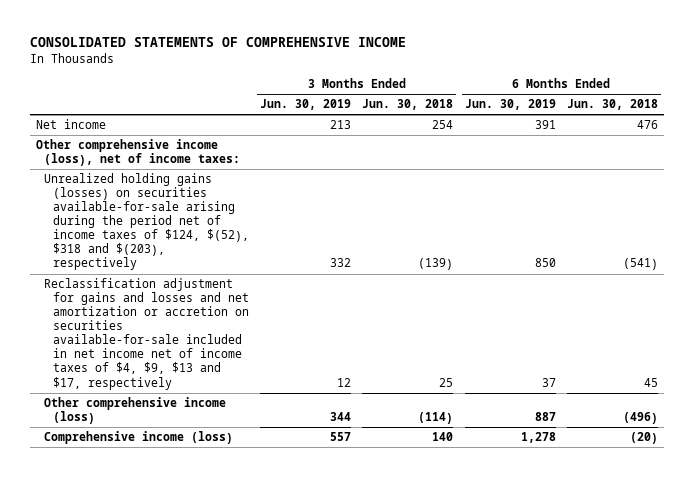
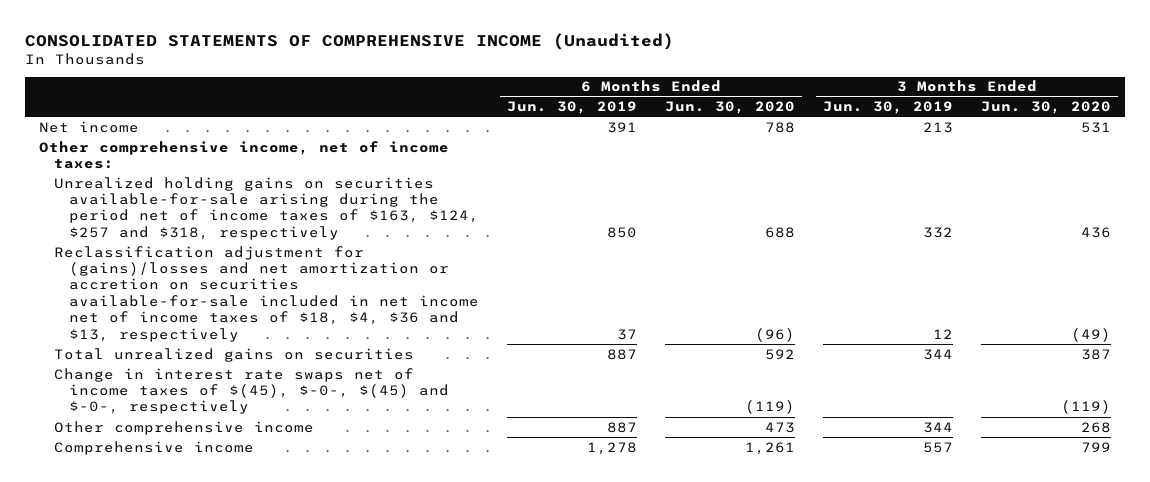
[29,37,406,48] CONSOLIDATED STATEMENTS OF COMPREHENSIVE INCOME -> [24,32,674,50] CONSOLIDATED STATEMENTS OF COMPREHENSIVE INCOME (Unaudited)
[362,99,454,111] Jun. 30, 2018 -> none
[567,99,659,111] Jun. 30, 2018 -> none
none -> [665,101,796,115] Jun. 30, 2020
none -> [981,101,1112,115] Jun. 30, 2020
[35,139,241,167] Other comprehensive income (loss), net of income taxes: -> [38,140,449,169] Other comprehensive income, net of income taxes:
[44,173,249,271] Unrealized holding gains (losses) on securities available-for-sale arising during the period net of income taxes of $124, $(52), $318 and $(203), respectively -> [54,176,480,240] Unrealized holding gains on securities available-for-sale arising during the period net of income taxes of $163, $124, $257 and $318, respectively
[44,278,249,390] Reclassification adjustment for gains and losses and net amortization or accretion on securities available-for-sale included in net income net of income taxes of $4, $9, $13 and $17, respectively -> [54,245,480,342] Reclassification adjustment for (gains)/losses and net amortization or accretion on securities available-for-sale included in net income net of income taxes of $18, $4, $36 and $13, respectively
none -> [54,347,415,362] Total unrealized gains on securities
none -> [54,367,450,415] Change in interest rate swaps net of income taxes of $(45), $-0-, $(45) and $-0-, respectively
[44,397,227,425] Other comprehensive income (loss) -> [54,420,315,435] Other comprehensive income
[44,431,234,445] Comprehensive income (loss) -> [54,440,255,455] Comprehensive income

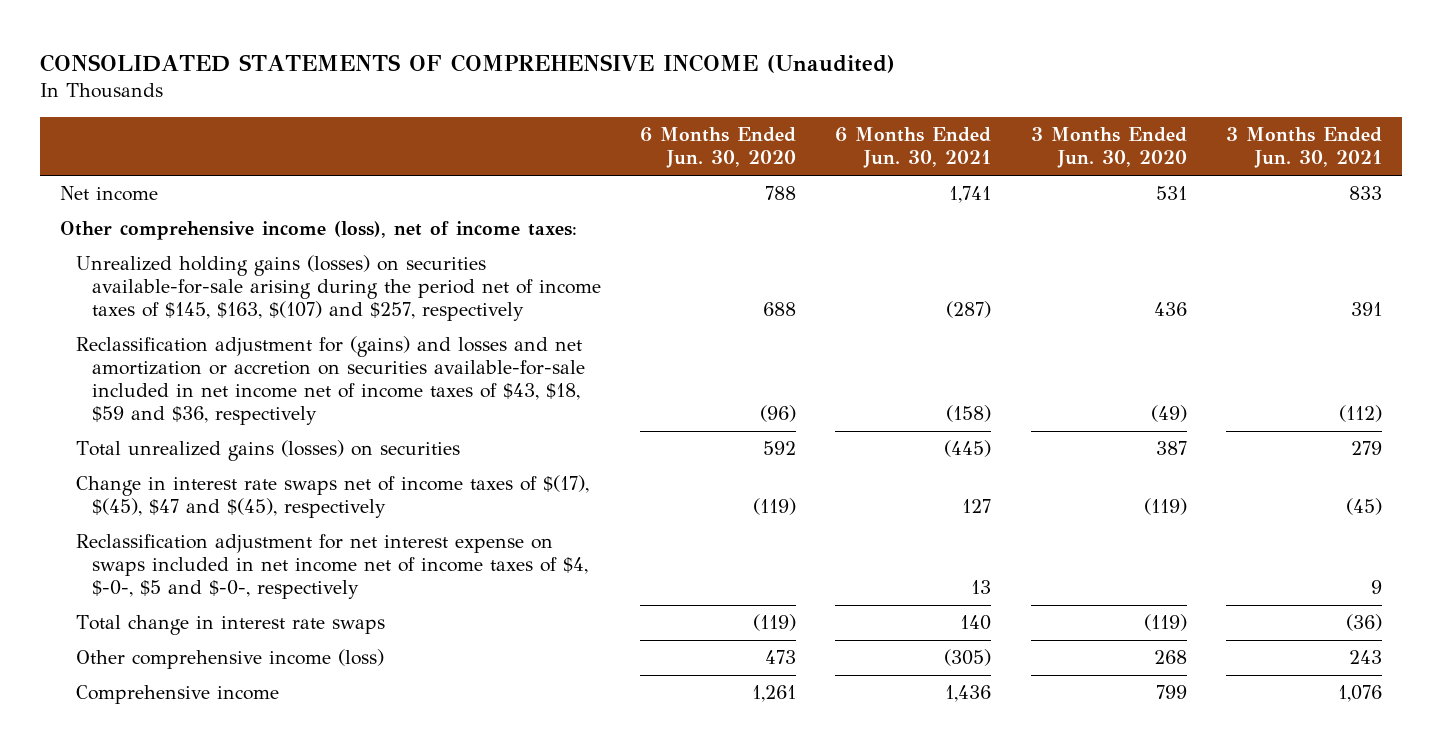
[507,101,638,115] Jun. 30, 2019 -> none
[823,101,954,115] Jun. 30, 2019 -> none
none -> [835,127,992,169] 6 Months Ended Jun. 30, 2021
none -> [1226,127,1383,169] 3 Months Ended Jun. 30, 2021
[38,140,449,169] Other comprehensive income, net of income taxes: -> [59,221,577,241] Other comprehensive income (loss), net of income taxes:
[54,176,480,240] Unrealized holding gains on securities available-for-sale arising during the period net of income taxes of $163, $124, $257 and $318, respectively -> [75,255,601,322] Unrealized holding gains (losses) on securities available-for-sale arising during the period net of income taxes of $145, $163, $(107) and $257, respectively
[54,245,480,342] Reclassification adjustment for (gains)/losses and net amortization or accretion on securities available-for-sale included in net income net of income taxes of $18, $4, $36 and $13, respectively -> [75,336,585,426] Reclassification adjustment for (gains) and losses and net amortization or accretion on securities available-for-sale included in net income net of income taxes of $43, $18, $59 and $36, respectively
[54,347,415,362] Total unrealized gains on securities -> [75,440,460,462] Total unrealized gains (losses) on securities
[54,367,450,415] Change in interest rate swaps net of income taxes of $(45), $-0-, $(45) and $-0-, respectively -> [75,475,589,519] Change in interest rate swaps net of income taxes of $(17), $(45), $47 and $(45), respectively
none -> [75,534,588,600] Reclassification adjustment for net interest expense on swaps included in net income net of income taxes of $4, $-0-, $5 and $-0-, respectively
none -> [75,615,385,636] Total change in interest rate swaps
[54,420,315,435] Other comprehensive income -> [75,649,384,670] Other comprehensive income (loss)

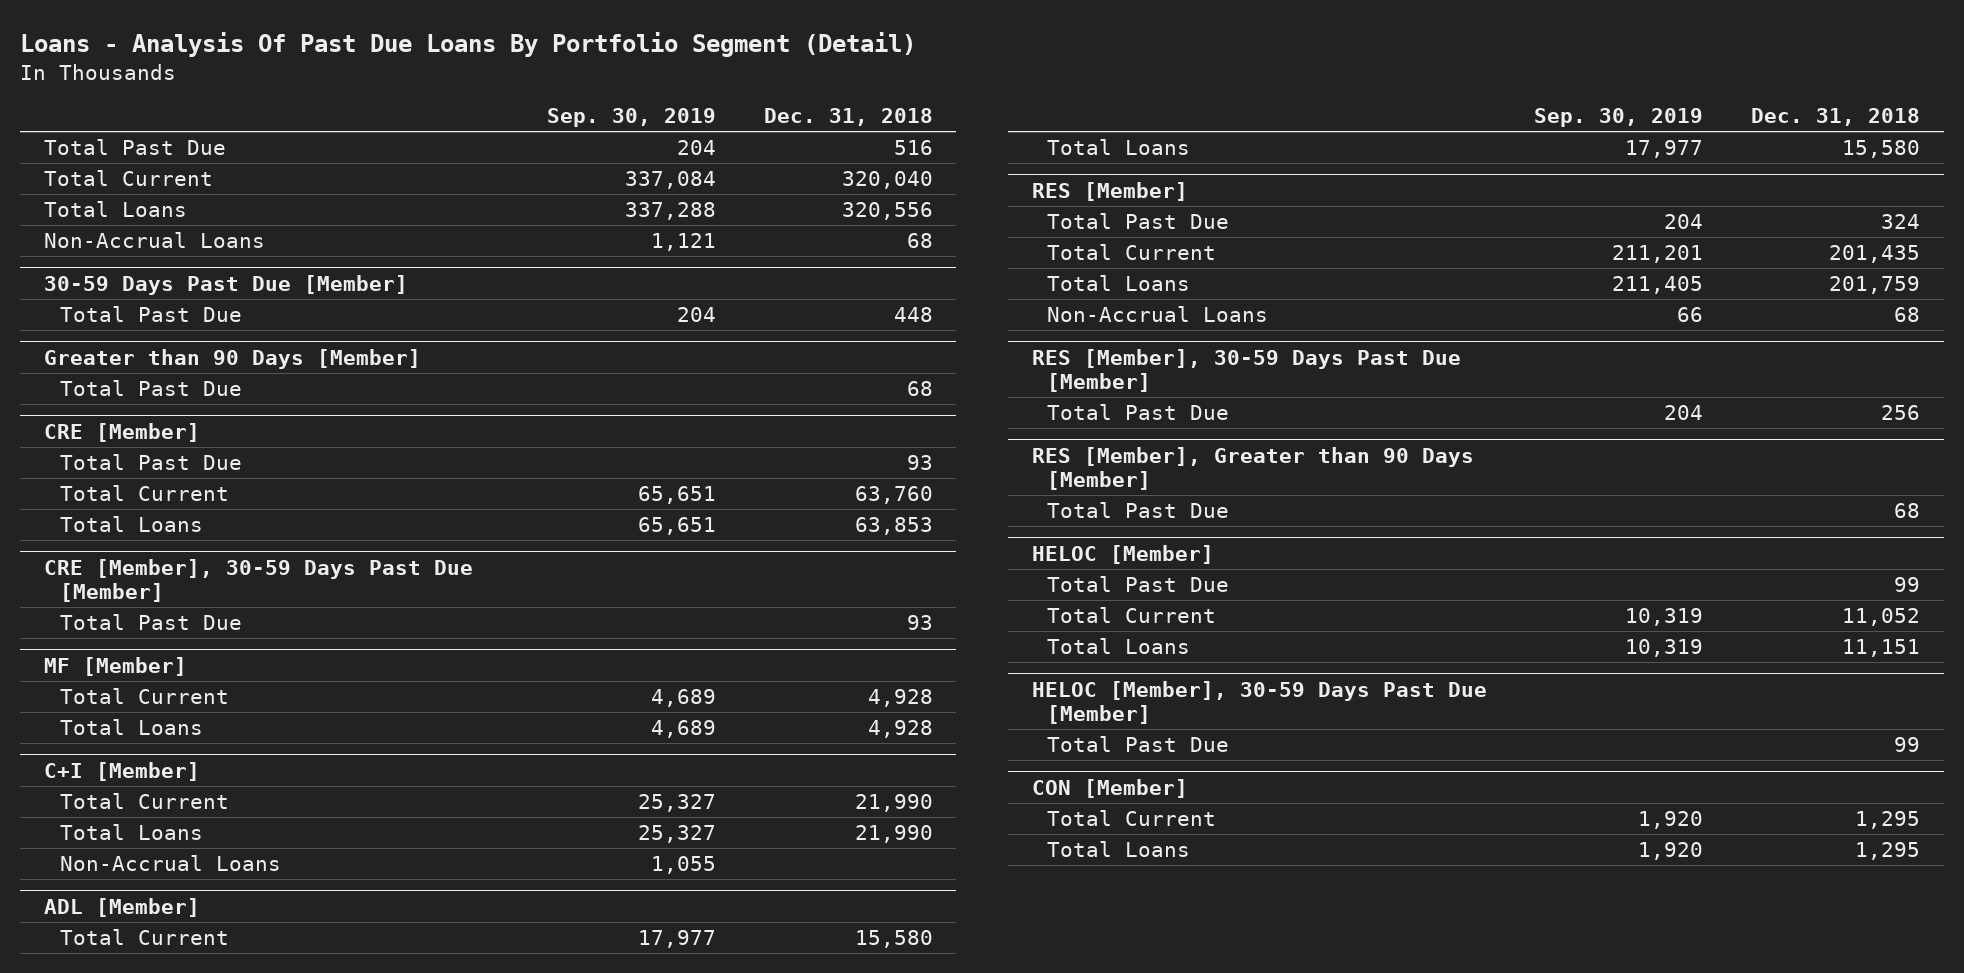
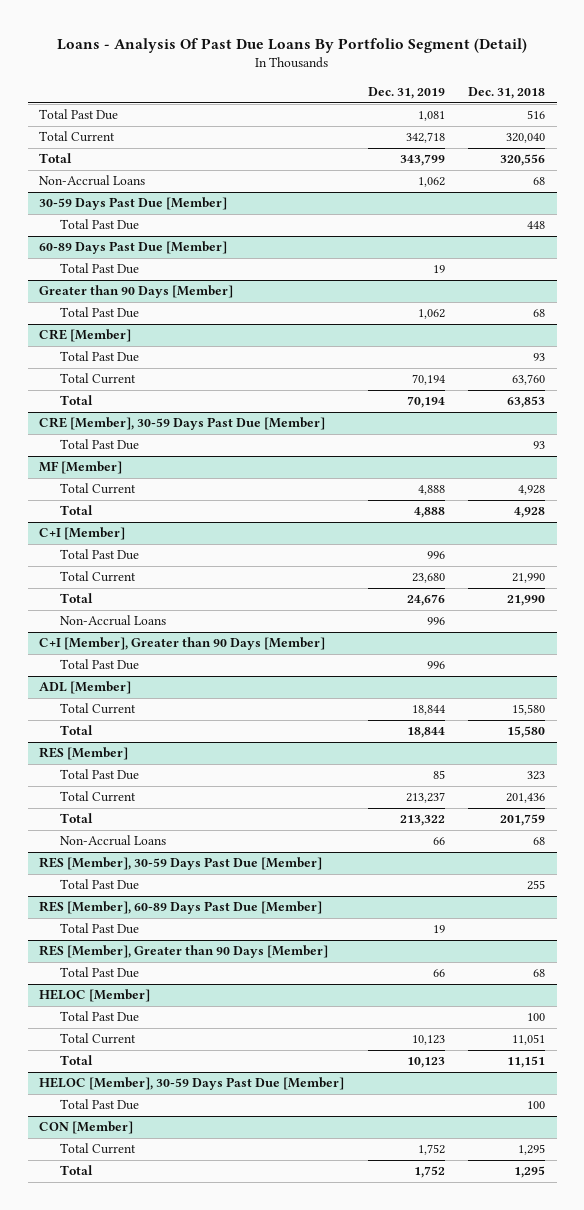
[546,108,716,128] Sep. 30, 2019 -> none
none -> [367,87,445,100] Dec. 31, 2019
[44,201,188,218] Total Loans -> [39,153,73,164] Total
none -> [39,241,228,255] 60-89 Days Past Due [Member]
none -> [60,263,140,275] Total Past Due
[59,516,203,533] Total Loans -> [60,395,94,406] Total
[59,719,203,736] Total Loans -> [60,505,94,516] Total
none -> [60,549,140,561] Total Past Due
[59,824,203,841] Total Loans -> [60,593,94,604] Total
none -> [39,637,326,651] C+I [Member], Greater than 90 Days [Member]
none -> [60,659,140,671] Total Past Due
[1047,139,1191,156] Total Loans -> [60,725,94,736] Total
[1880,214,1920,230] 324 -> [526,771,545,781] 323
[1828,245,1920,264] 201,435 -> [505,793,545,804] 201,436
[1047,275,1191,292] Total Loans -> [60,813,94,824] Total
[1880,405,1920,421] 256 -> [526,880,545,891] 255
none -> [39,901,323,915] RES [Member], 60-89 Days Past Due [Member]
none -> [60,923,140,935] Total Past Due
[1893,577,1920,593] 99 -> [526,1013,545,1022] 100
[1841,608,1920,627] 11,052 -> [511,1034,545,1046] 11,051
[1047,638,1191,655] Total Loans -> [60,1055,94,1066] Total
[1893,737,1920,753] 99 -> [526,1101,545,1110] 100
[1047,841,1191,858] Total Loans -> [60,1165,94,1176] Total

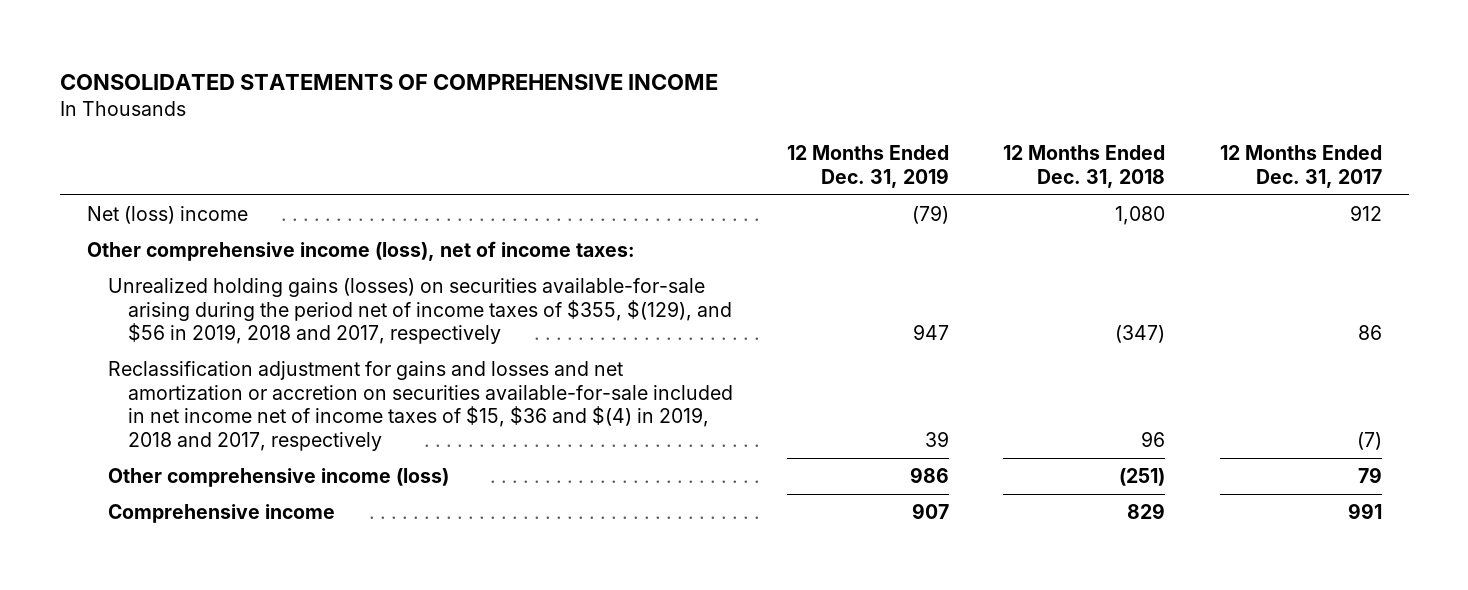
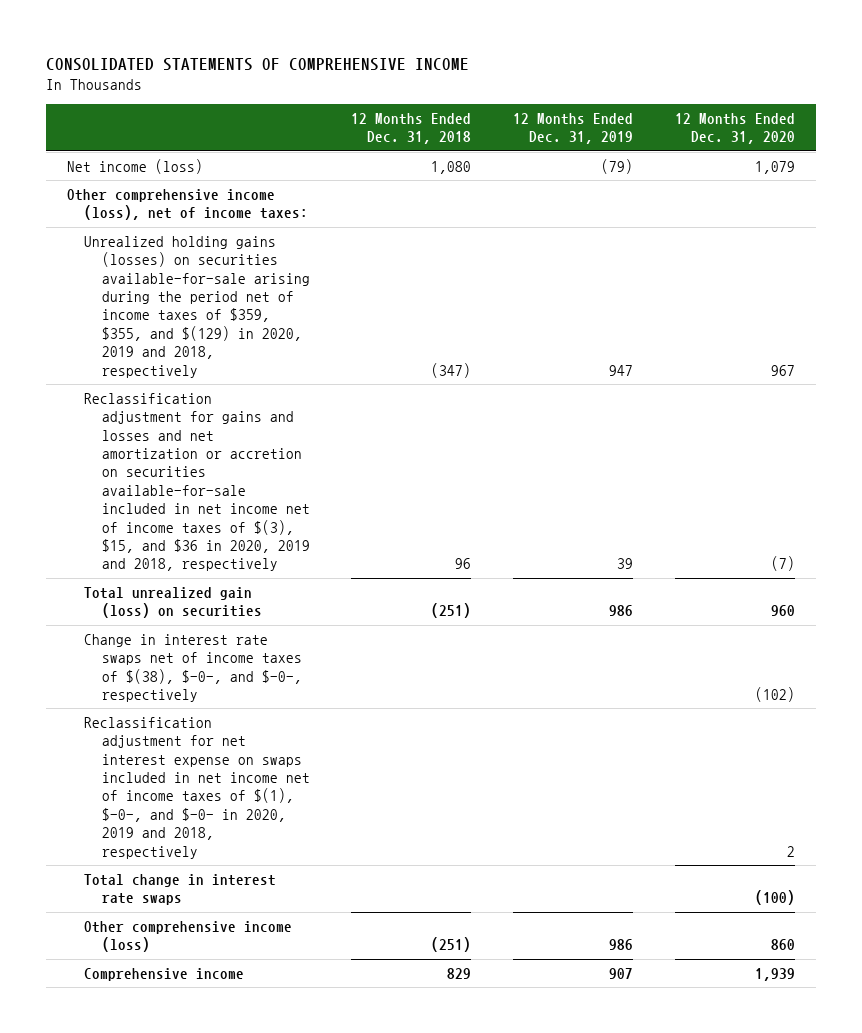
[1219,145,1382,188] 12 Months Ended Dec. 31, 2017 -> none
none -> [674,113,795,145] 12 Months Ended Dec. 31, 2020
[86,206,248,225] Net (loss) income -> [67,158,204,174] Net income (loss)
[107,278,733,345] Unrealized holding gains (losses) on securities available-for-sale arising during the period net of income taxes of $355, $(129), and $56 in 2019, 2018 and 2017, respectively -> [84,235,310,378] Unrealized holding gains (losses) on securities available-for-sale arising during the period net of income taxes of $359, $355, and $(129) in 2020, 2019 and 2018, respectively
[107,361,734,451] Reclassification adjustment for gains and losses and net amortization or accretion on securities available-for-sale included in net income net of income taxes of $15, $36 and $(4) in 2019, 2018 and 2017, respectively -> [84,392,310,572] Reclassification adjustment for gains and losses and net amortization or accretion on securities available-for-sale included in net income net of income taxes of $(3), $15, and $36 in 2020, 2019 and 2018, respectively
none -> [84,586,262,619] Total unrealized gain (loss) on securities
none -> [84,633,302,703] Change in interest rate swaps net of income taxes of $(38), $-0-, and $-0-, respectively
none -> [84,716,310,859] Reclassification adjustment for net interest expense on swaps included in net income net of income taxes of $(1), $-0-, and $-0- in 2020, 2019 and 2018, respectively
none -> [84,873,277,906] Total change in interest rate swaps

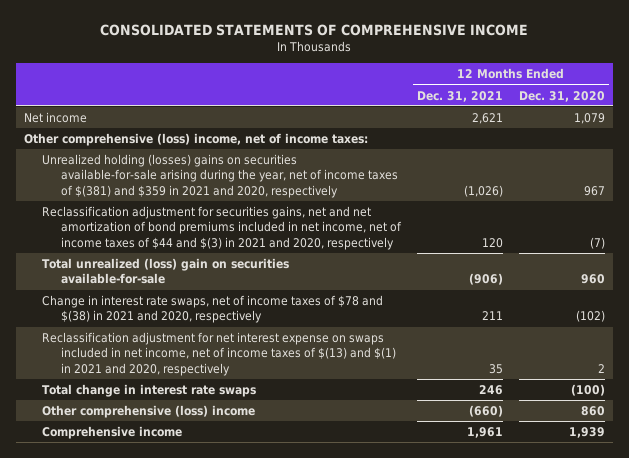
[351,113,472,145] 12 Months Ended Dec. 31, 2018 -> none
[513,113,634,145] 12 Months Ended Dec. 31, 2019 -> none
none -> [416,90,503,102] Dec. 31, 2021
[67,158,204,174] Net income (loss) -> [24,112,88,124] Net income
[67,188,309,221] Other comprehensive income (loss), net of income taxes: -> [24,133,369,147] Other comprehensive (loss) income, net of income taxes:
[84,235,310,378] Unrealized holding gains (losses) on securities available-for-sale arising during the period net of income taxes of $359, $355, and $(129) in 2020, 2019 and 2018, respectively -> [42,154,398,198] Unrealized holding (losses) gains on securities available-for-sale arising during the year, net of income taxes of $(381) and $359 in 2021 and 2020, respectively
[84,392,310,572] Reclassification adjustment for gains and losses and net amortization or accretion on securities available-for-sale included in net income net of income taxes of $(3), $15, and $36 in 2020, 2019 and 2018, respectively -> [42,206,402,250] Reclassification adjustment for securities gains, net and net amortization of bond premiums included in net income, net of income taxes of $44 and $(3) in 2021 and 2020, respectively
[84,586,262,619] Total unrealized gain (loss) on securities -> [42,258,290,285] Total unrealized (loss) gain on securities available-for-sale
[84,633,302,703] Change in interest rate swaps net of income taxes of $(38), $-0-, and $-0-, respectively -> [42,295,384,324] Change in interest rate swaps, net of income taxes of $78 and $(38) in 2021 and 2020, respectively
[84,716,310,859] Reclassification adjustment for net interest expense on swaps included in net income net of income taxes of $(1), $-0-, and $-0- in 2020, 2019 and 2018, respectively -> [42,332,396,376] Reclassification adjustment for net interest expense on swaps included in net income, net of income taxes of $(13) and $(1) in 2021 and 2020, respectively
[84,920,293,953] Other comprehensive income (loss) -> [42,405,256,419] Other comprehensive (loss) income

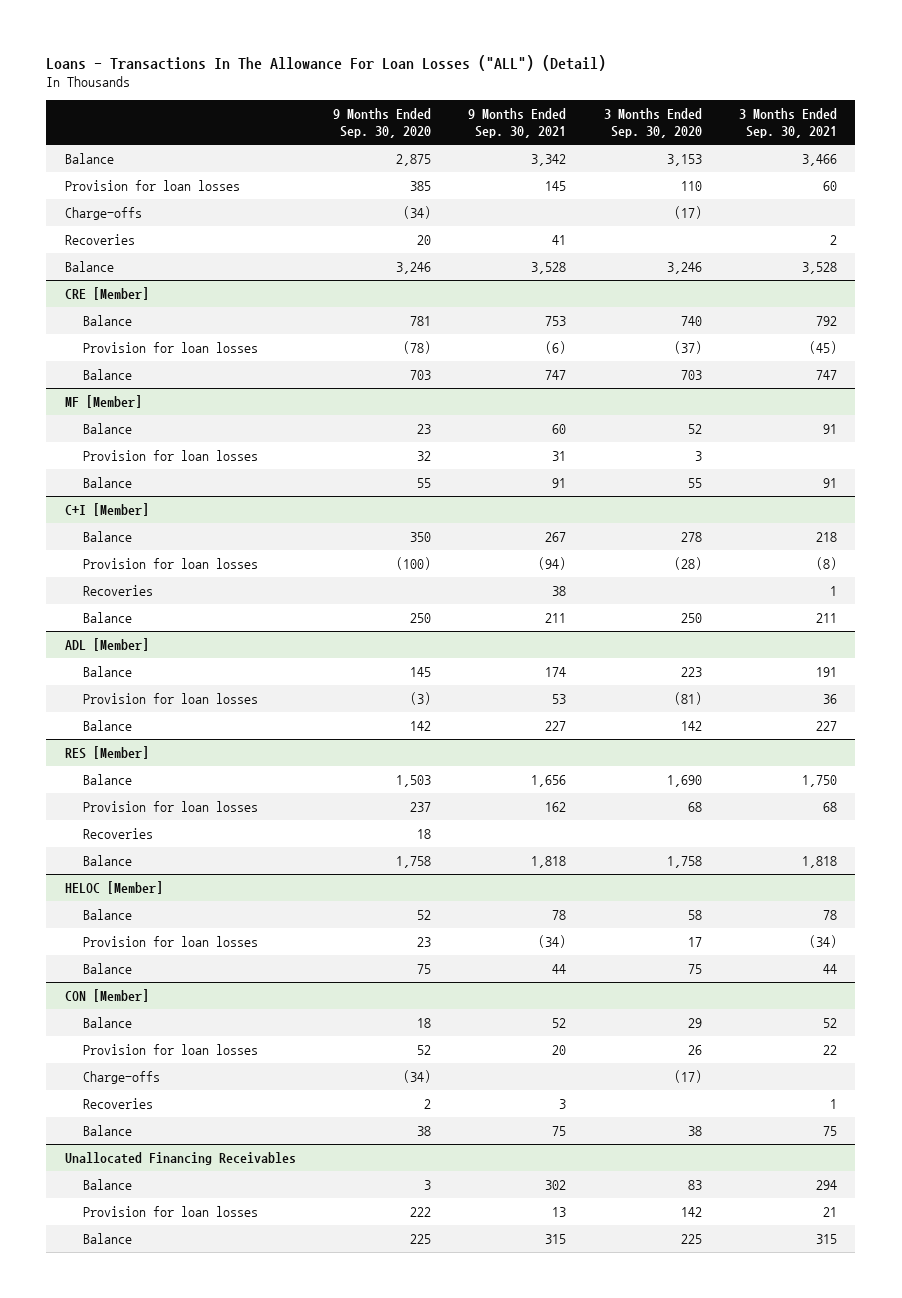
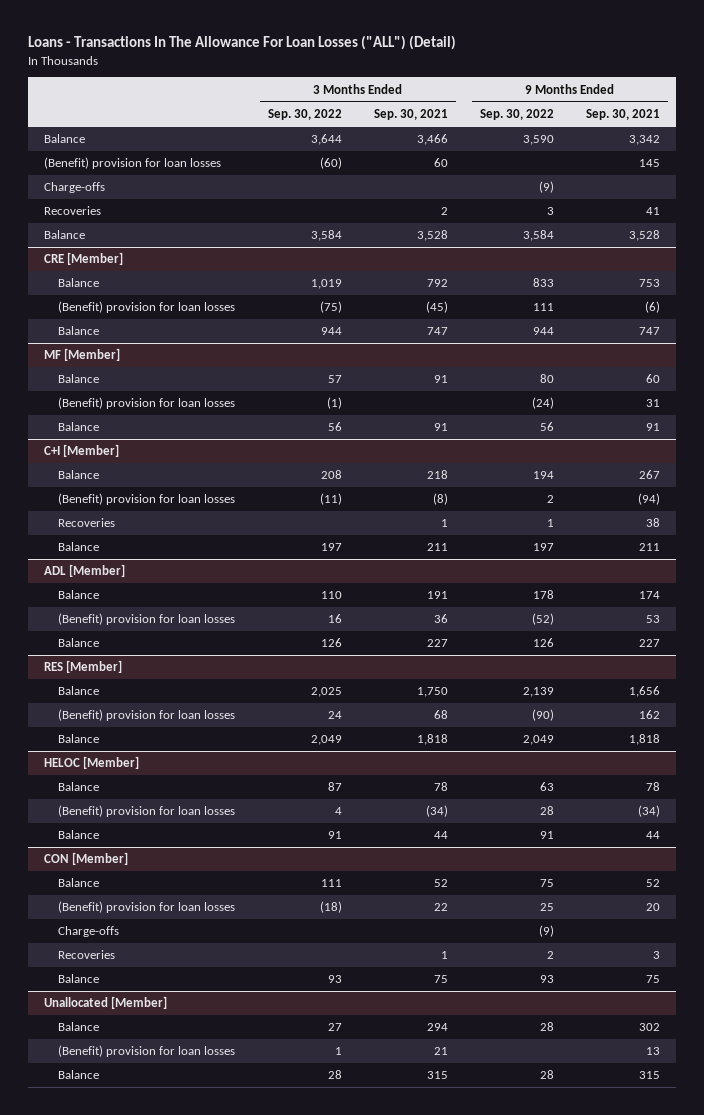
[333,108,432,138] 9 Months Ended Sep. 30, 2020 -> none
[603,108,702,138] 3 Months Ended Sep. 30, 2020 -> none
none -> [267,109,342,121] Sep. 30, 2022
none -> [479,109,554,121] Sep. 30, 2022
[64,180,240,192] Provision for loan losses -> [43,157,221,170] (Benefit) provision for loan losses
[82,342,258,354] Provision for loan losses -> [58,301,236,314] (Benefit) provision for loan losses
[82,450,258,462] Provision for loan losses -> [58,397,236,410] (Benefit) provision for loan losses
[82,558,258,570] Provision for loan losses -> [58,493,236,506] (Benefit) provision for loan losses
[82,693,258,705] Provision for loan losses -> [58,613,236,626] (Benefit) provision for loan losses
[82,828,153,840] Recoveries -> none
[82,801,258,813] Provision for loan losses -> [58,709,236,722] (Benefit) provision for loan losses
[82,936,258,948] Provision for loan losses -> [58,805,236,818] (Benefit) provision for loan losses
[82,1044,258,1056] Provision for loan losses -> [58,901,236,914] (Benefit) provision for loan losses
[64,1152,296,1166] Unallocated Financing Receivables -> [43,996,167,1010] Unallocated [Member]
[82,1206,258,1218] Provision for loan losses -> [58,1045,236,1058] (Benefit) provision for loan losses

